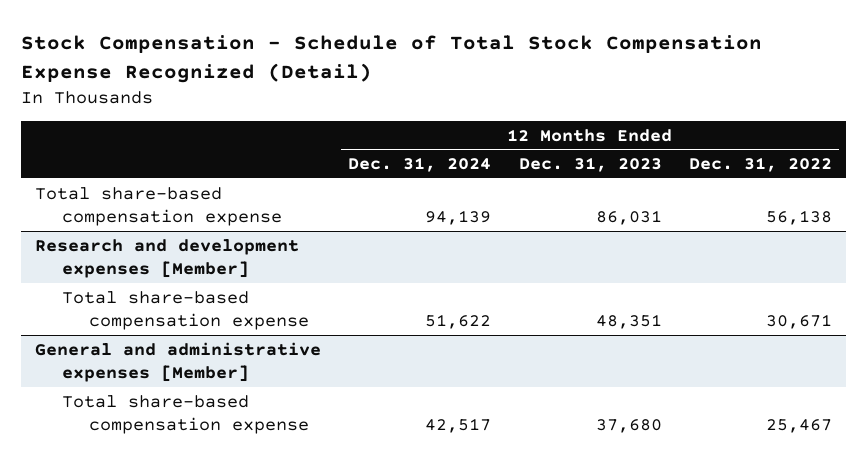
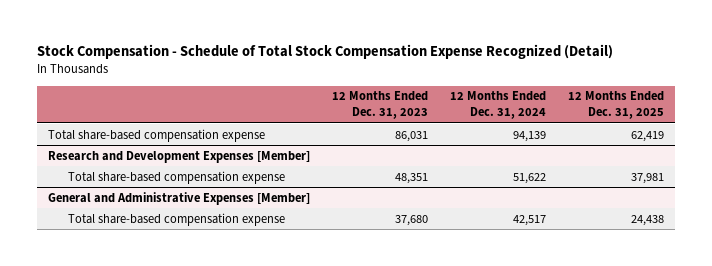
[689,156,833,172] Dec. 31, 2022 -> none
none -> [567,91,664,120] 12 Months Ended Dec. 31, 2025
[34,238,299,278] Research and development expenses [Member] -> [47,150,310,163] Research and Development Expenses [Member]
[34,341,321,382] General and administrative expenses [Member] -> [47,191,310,205] General and Administrative Expenses [Member]

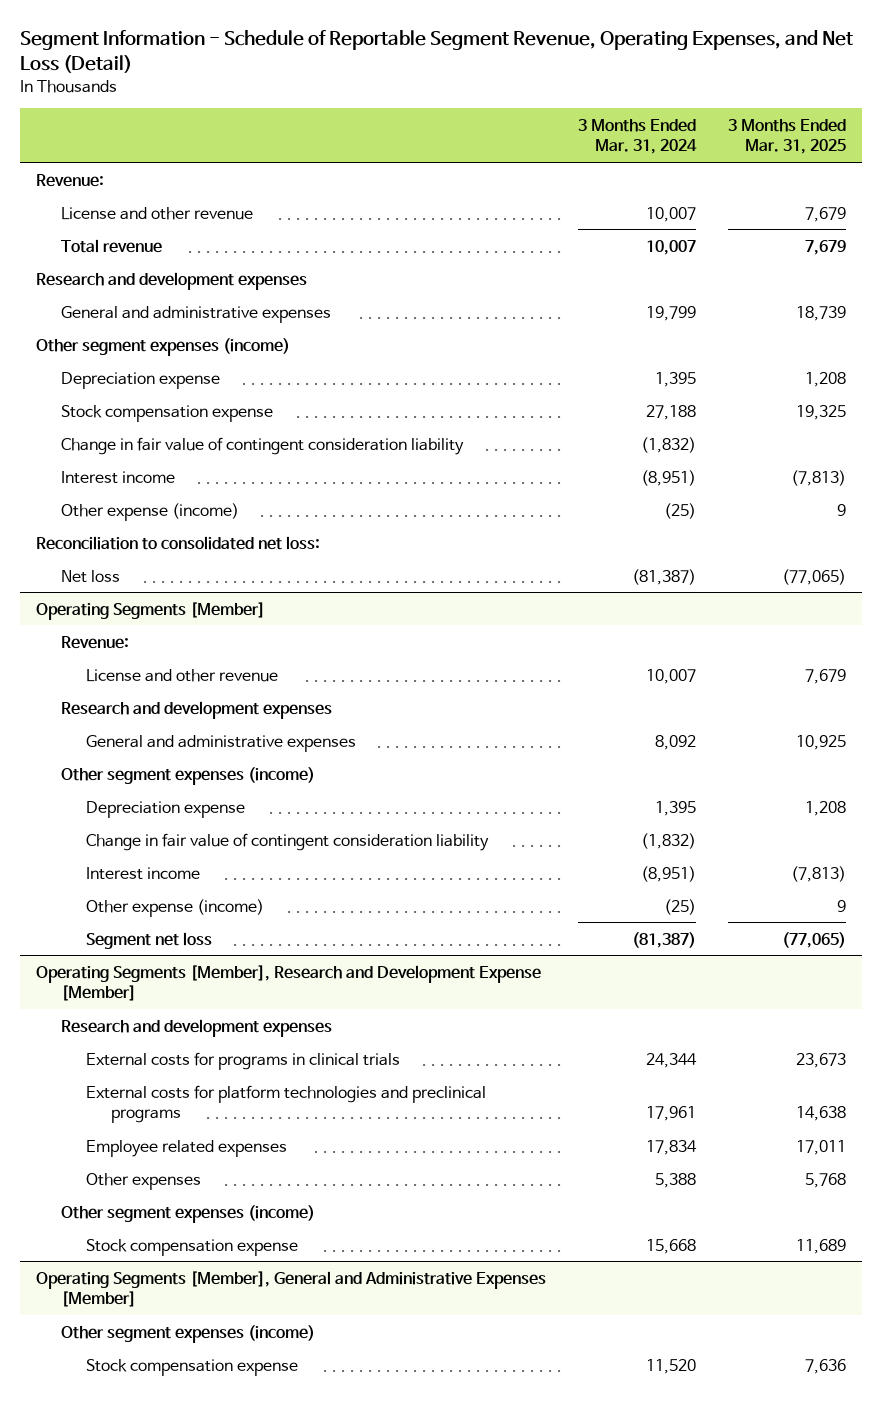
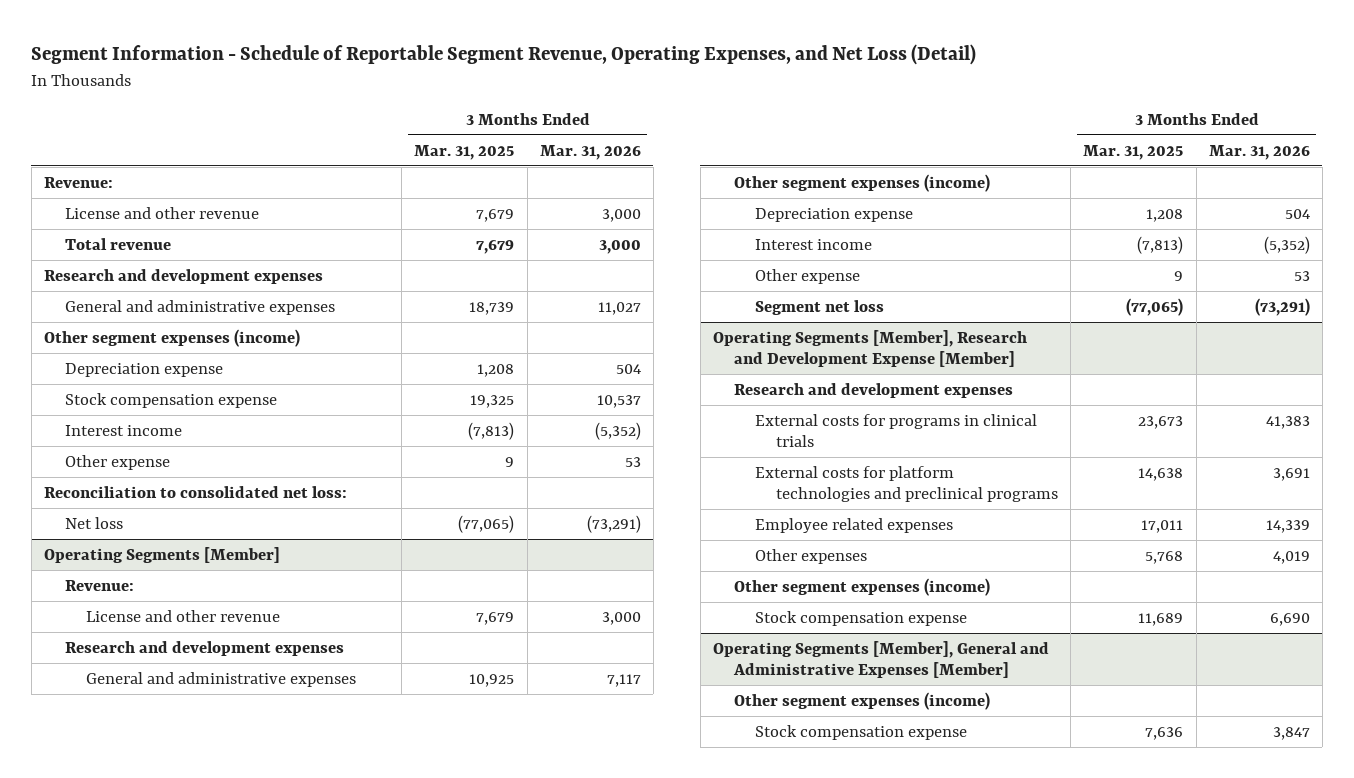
[577,118,697,155] 3 Months Ended Mar. 31, 2024 -> none
none -> [539,144,641,160] Mar. 31, 2026
[60,436,464,455] Change in fair value of contingent consideration liability -> none
[60,502,239,521] Other expense (income) -> [64,454,170,470] Other expense
[85,832,489,851] Change in fair value of contingent consideration liability -> none
[85,898,264,917] Other expense (income) -> [755,268,861,284] Other expense

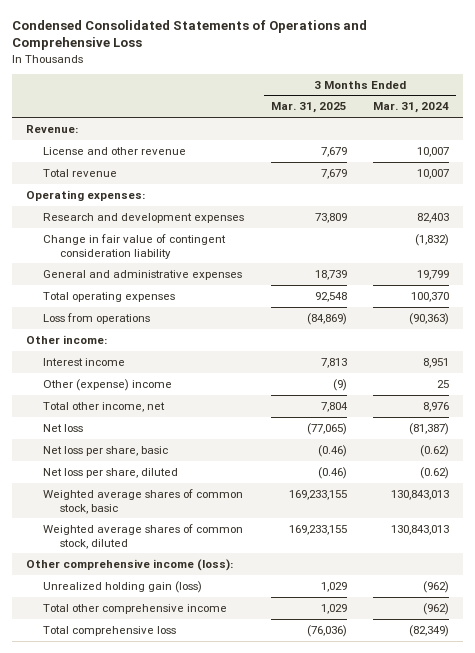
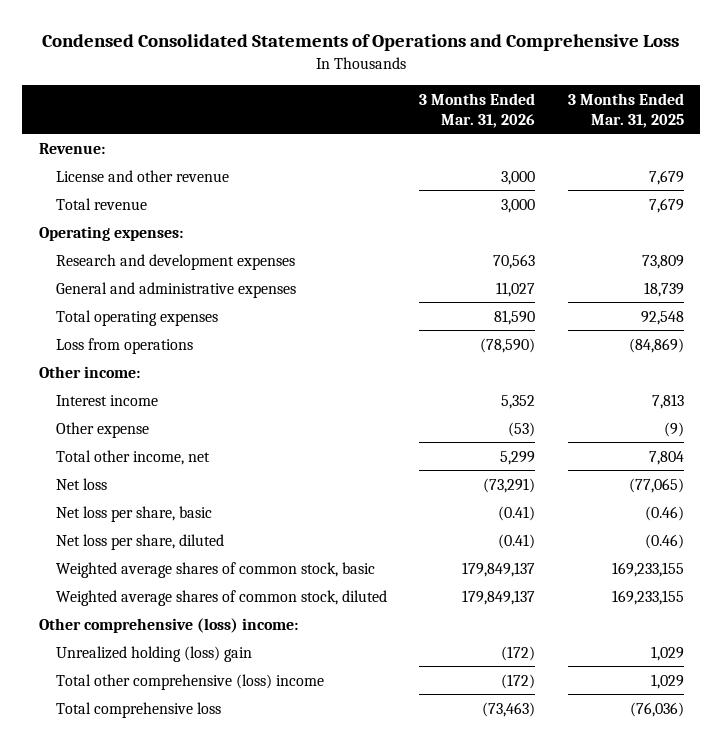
[373,102,450,114] Mar. 31, 2024 -> none
none -> [419,92,536,128] 3 Months Ended Mar. 31, 2026
[42,233,226,259] Change in fair value of contingent consideration liability -> none
[42,378,172,391] Other (expense) income -> [55,421,149,438] Other expense
[25,558,233,571] Other comprehensive income (loss): -> [38,617,298,633] Other comprehensive (loss) income:
[42,580,202,593] Unrealized holding gain (loss) -> [55,645,252,662] Unrealized holding (loss) gain
[42,603,227,614] Total other comprehensive income -> [55,673,324,690] Total other comprehensive (loss) income

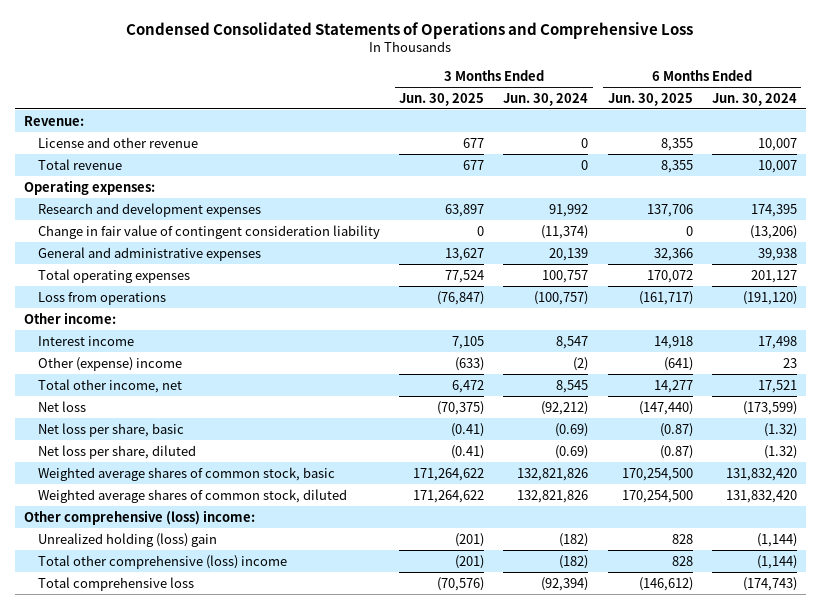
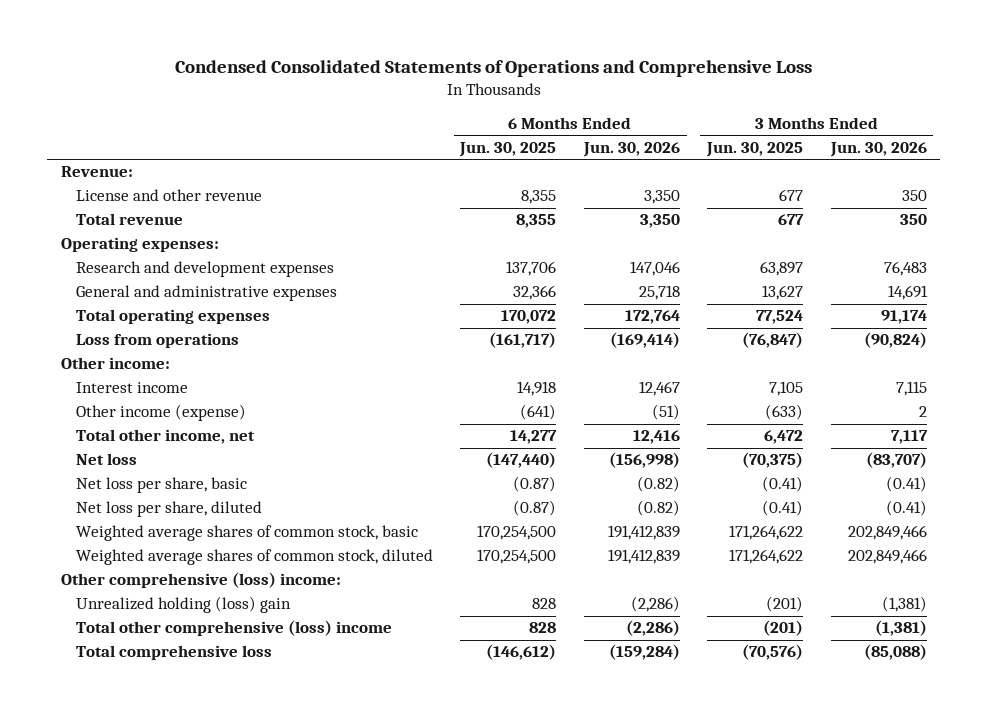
[503,92,589,106] Jun. 30, 2024 -> none
[711,92,797,106] Jun. 30, 2024 -> none
none -> [582,141,680,157] Jun. 30, 2026
none -> [829,141,927,157] Jun. 30, 2026
[38,224,381,239] Change in fair value of contingent consideration liability -> none
[38,356,183,371] Other (expense) income -> [76,404,247,422] Other income (expense)

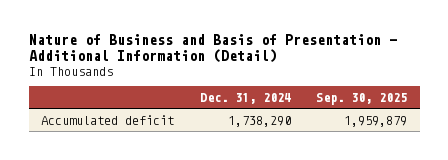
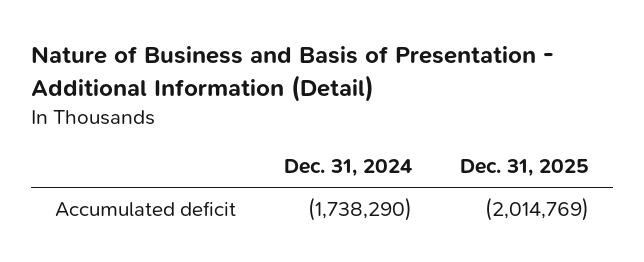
[316,93,408,106] Sep. 30, 2025 -> none
none -> [459,159,589,178] Dec. 31, 2025
[227,115,291,127] 1,738,290 -> [307,197,412,222] (1,738,290)

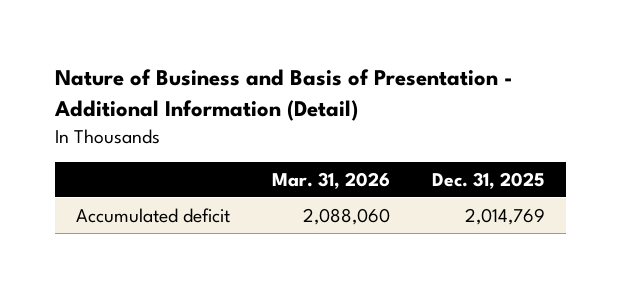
[283,159,412,178] Dec. 31, 2024 -> none
none -> [271,172,390,190] Mar. 31, 2026
[484,197,589,222] (2,014,769) -> [464,207,545,225] 2,014,769

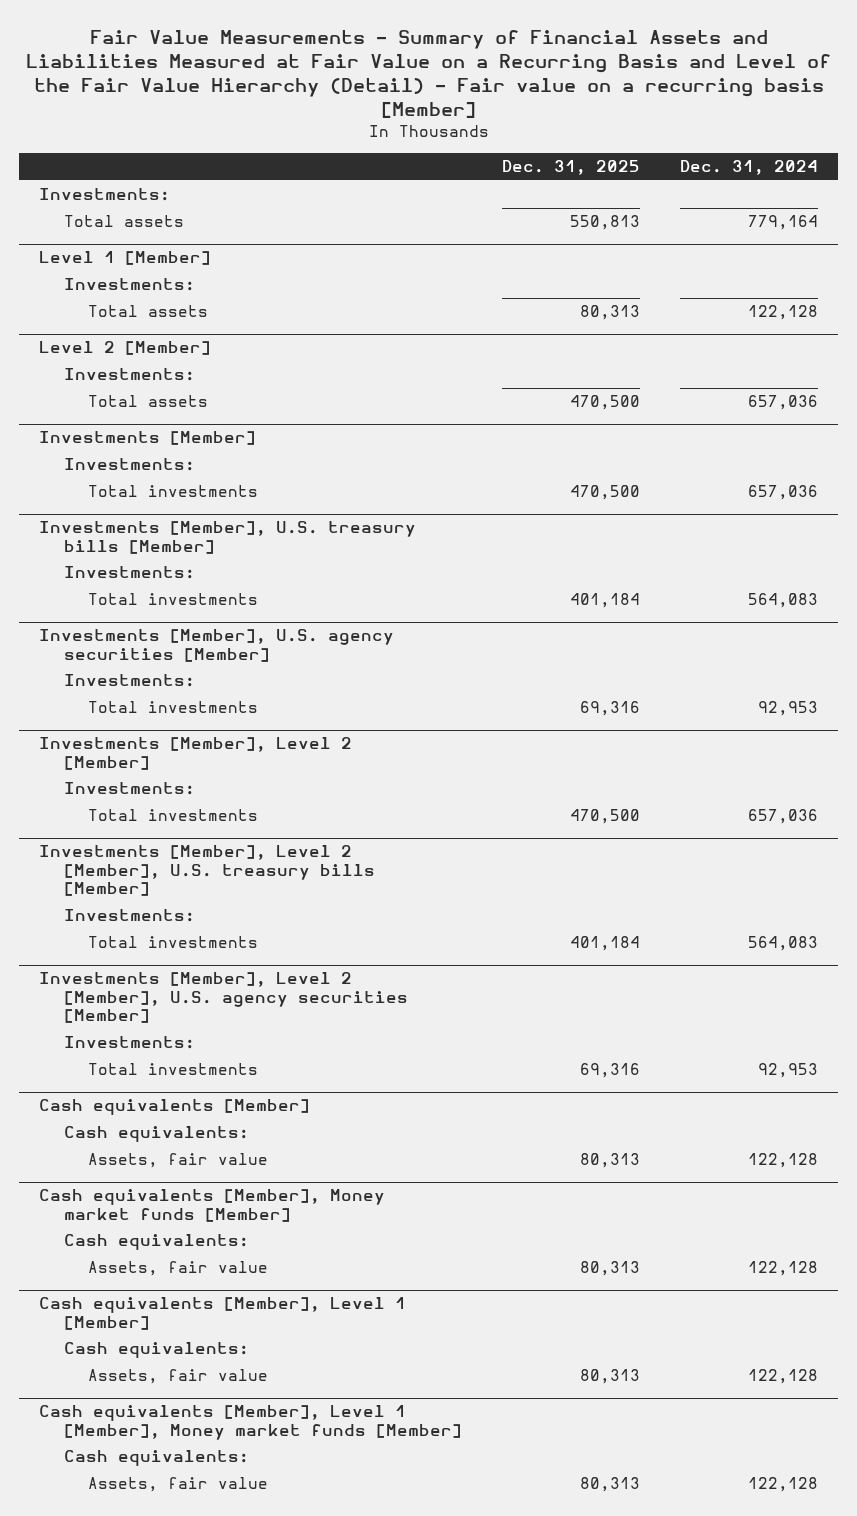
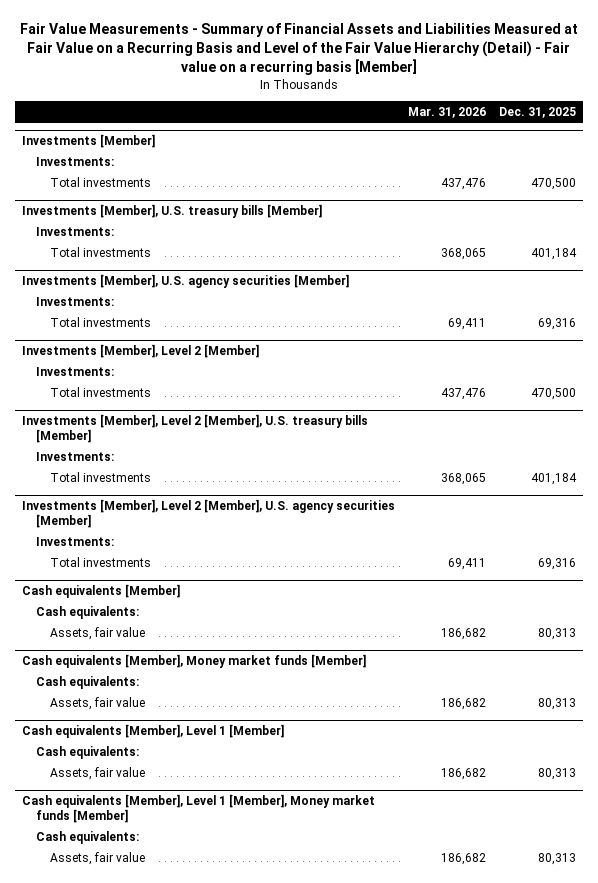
[679,160,818,176] Dec. 31, 2024 -> none
none -> [408,107,487,119] Mar. 31, 2026
[39,188,171,202] Investments: -> none
[63,215,184,228] Total assets -> none
[39,251,212,266] Level 1 [Member] -> none
[63,278,195,292] Investments: -> none
[88,305,209,318] Total assets -> none
[39,341,212,356] Level 2 [Member] -> none
[63,368,195,382] Investments: -> none
[88,395,209,408] Total assets -> none

